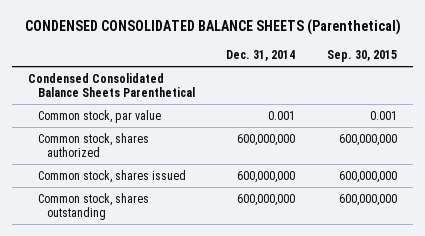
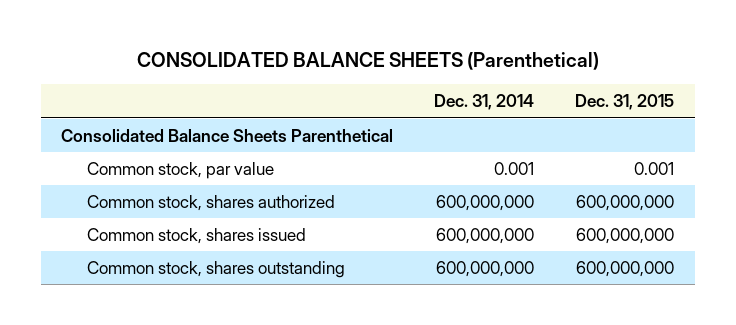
[24,19,401,36] CONDENSED CONSOLIDATED BALANCE SHEETS (Parenthetical) -> [136,52,599,71] CONSOLIDATED BALANCE SHEETS (Parenthetical)
[326,49,397,62] Sep. 30, 2015 -> none
none -> [575,94,675,111] Dec. 31, 2015
[28,72,195,98] Condensed Consolidated Balance Sheets Parenthetical -> [61,128,394,142] Consolidated Balance Sheets Parenthetical

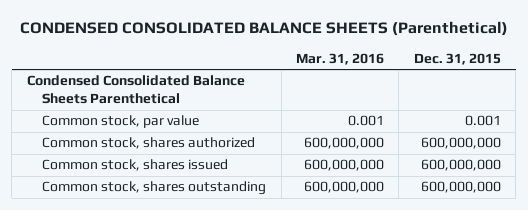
[136,52,599,71] CONSOLIDATED BALANCE SHEETS (Parenthetical) -> [19,21,508,37] CONDENSED CONSOLIDATED BALANCE SHEETS (Parenthetical)
[434,94,535,111] Dec. 31, 2014 -> none
none -> [295,52,384,65] Mar. 31, 2016
[61,128,394,142] Consolidated Balance Sheets Parenthetical -> [26,75,245,105] Condensed Consolidated Balance Sheets Parenthetical

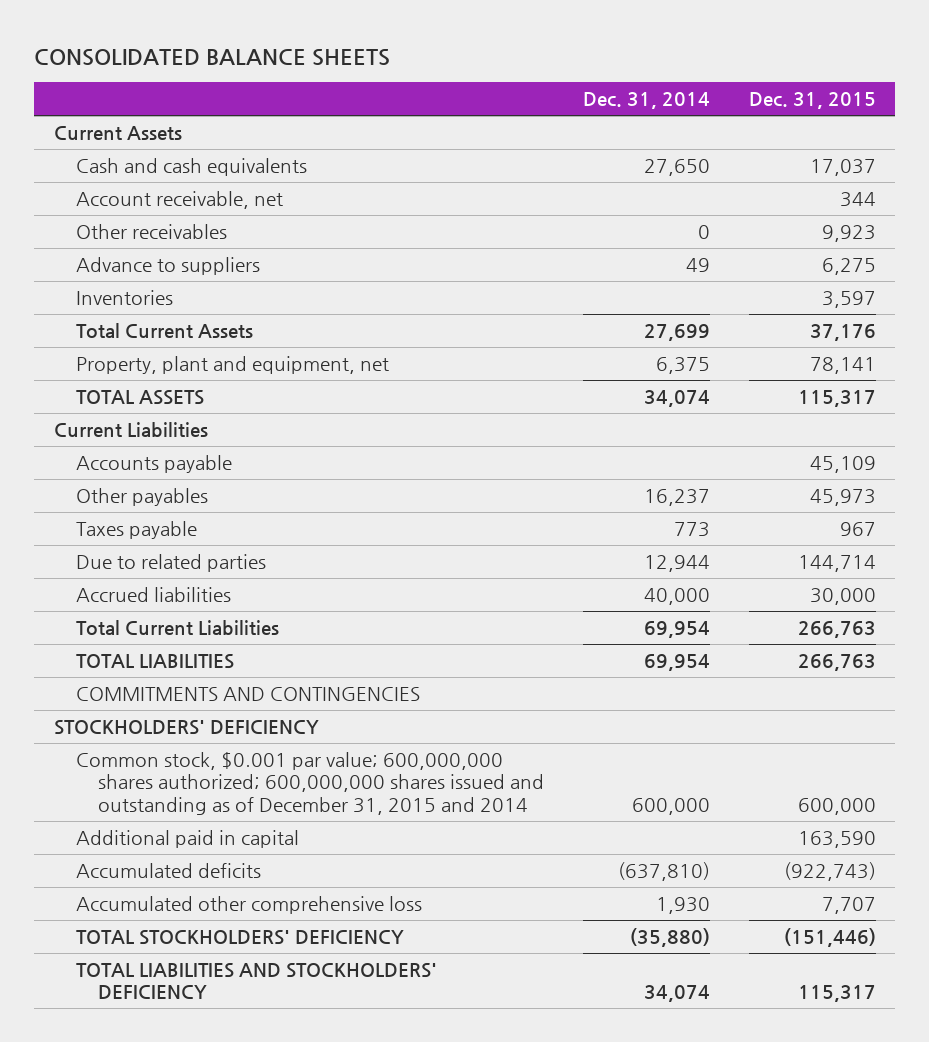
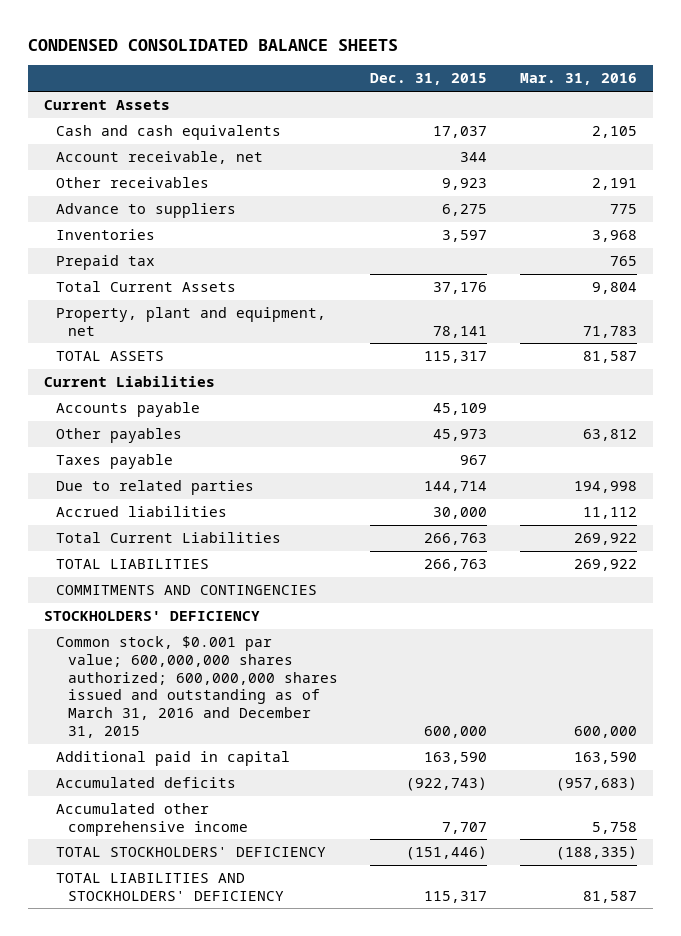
[34,48,391,66] CONSOLIDATED BALANCE SHEETS -> [28,38,399,51] CONDENSED CONSOLIDATED BALANCE SHEETS
[582,92,710,110] Dec. 31, 2014 -> none
none -> [519,73,637,86] Mar. 31, 2016
none -> [56,255,156,271] Prepaid tax
[75,751,545,815] Common stock, $0.001 par value; 600,000,000 shares authorized; 600,000,000 shares issued and outstanding as of December 31, 2015 and 2014 -> [56,636,338,738] Common stock, $0.001 par value; 600,000,000 shares authorized; 600,000,000 shares issued and outstanding as of March 31, 2016 and December 31, 2015
[75,895,422,914] Accumulated other comprehensive loss -> [56,803,248,836] Accumulated other comprehensive income

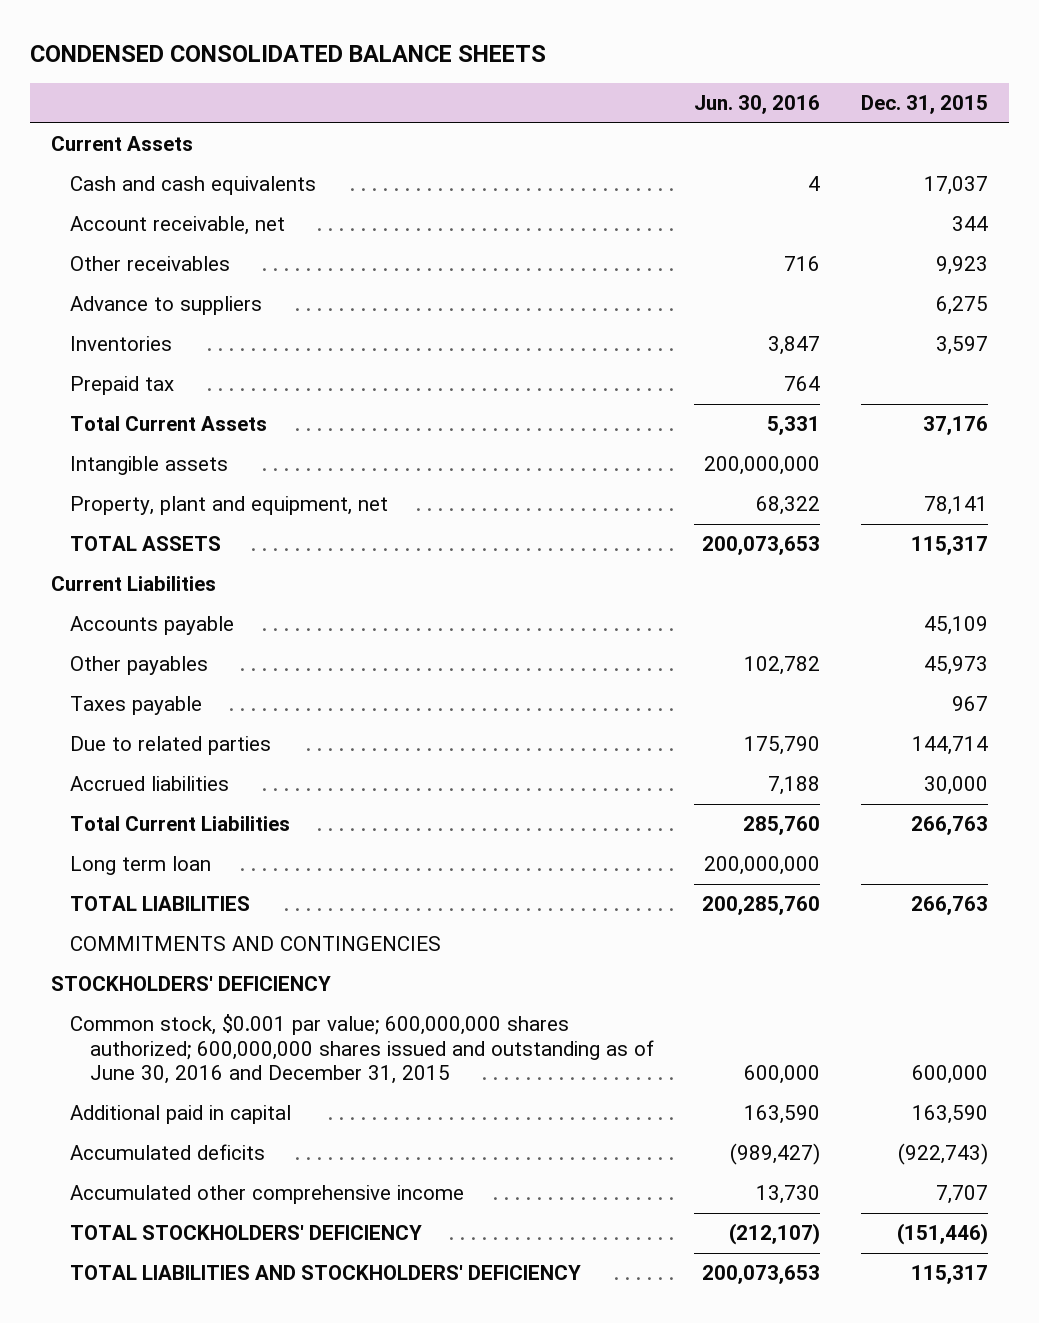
[519,73,637,86] Mar. 31, 2016 -> none
none -> [694,95,821,115] Jun. 30, 2016
none -> [70,456,229,476] Intangible assets
none -> [70,856,212,876] Long term loan
[56,636,338,738] Common stock, $0.001 par value; 600,000,000 shares authorized; 600,000,000 shares issued and outstanding as of March 31, 2016 and December 31, 2015 -> [70,1014,654,1085] Common stock, $0.001 par value; 600,000,000 shares authorized; 600,000,000 shares issued and outstanding as of June 30, 2016 and December 31, 2015

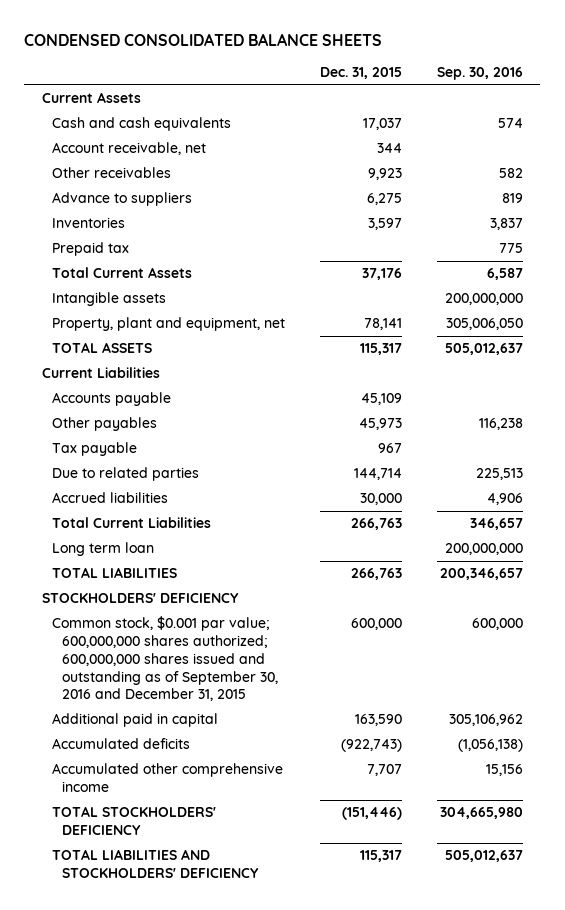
[694,95,821,115] Jun. 30, 2016 -> none
none -> [436,67,523,81] Sep. 30, 2016
[70,696,203,716] Taxes payable -> [51,442,137,457] Tax payable
[70,936,442,952] COMMITMENTS AND CONTINGENCIES -> none
[70,1014,654,1085] Common stock, $0.001 par value; 600,000,000 shares authorized; 600,000,000 shares issued and outstanding as of June 30, 2016 and December 31, 2015 -> [51,616,278,702] Common stock, $0.001 par value; 600,000,000 shares authorized; 600,000,000 shares issued and outstanding as of September 30, 2016 and December 31, 2015

